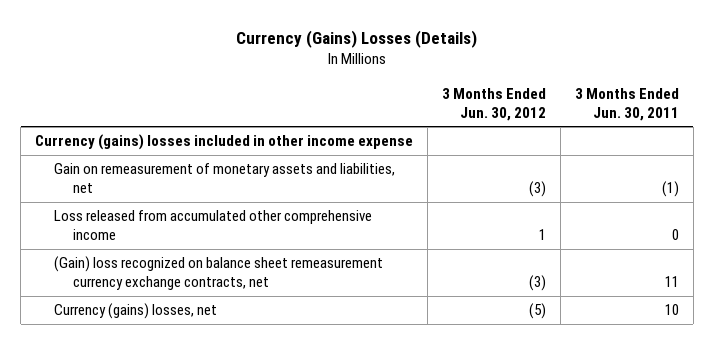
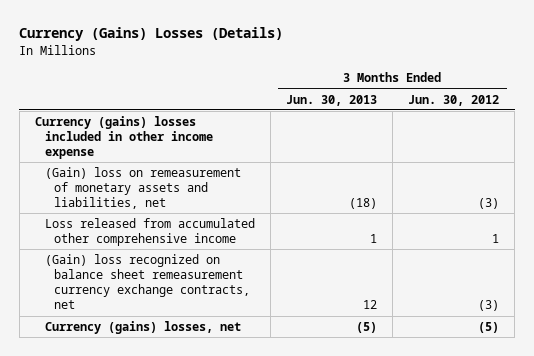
[575,87,680,121] 3 Months Ended Jun. 30, 2011 -> none
none -> [285,94,377,106] Jun. 30, 2013
[54,163,396,194] Gain on remeasurement of monetary assets and liabilities, net -> [44,167,241,210] (Gain) loss on remeasurement of monetary assets and liabilities, net

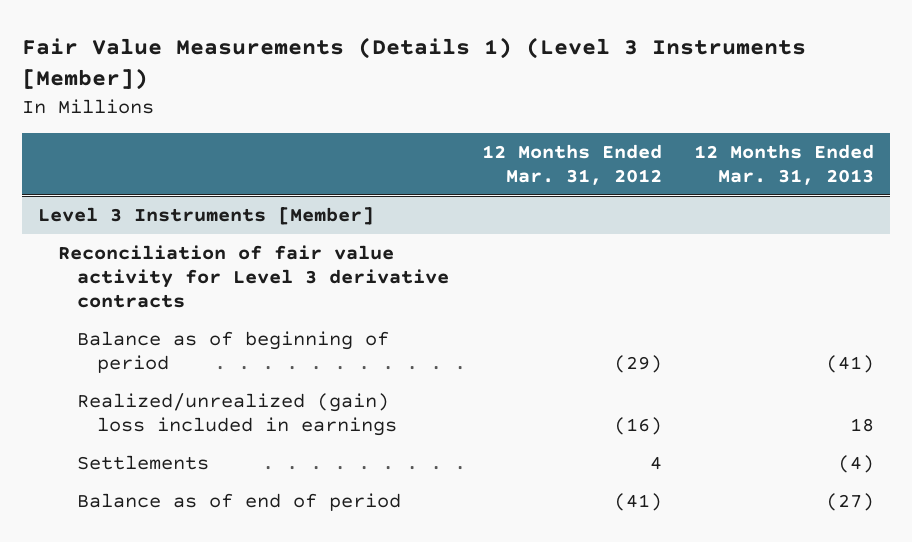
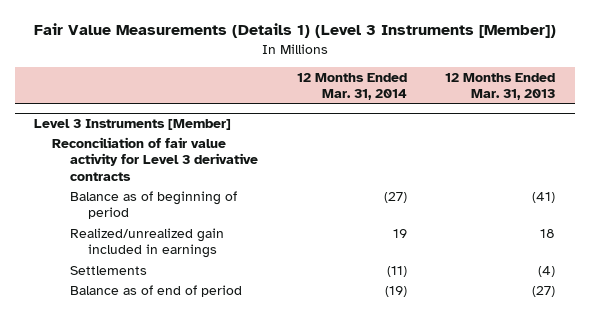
[481,143,662,185] 12 Months Ended Mar. 31, 2012 -> none
none -> [296,72,407,101] 12 Months Ended Mar. 31, 2014
[77,392,398,436] Realized/unrealized (gain) loss included in earnings -> [70,227,225,259] Realized/unrealized gain included in earnings

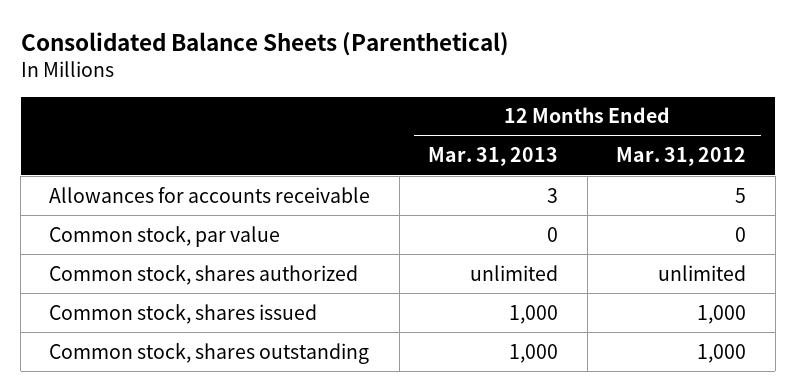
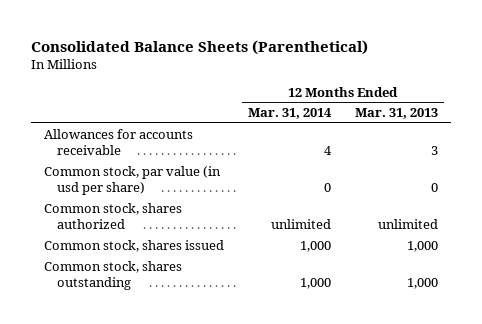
[616,147,747,167] Mar. 31, 2012 -> none
none -> [248,108,333,120] Mar. 31, 2014
[49,225,281,247] Common stock, par value -> [43,165,221,196] Common stock, par value (in usd per share)

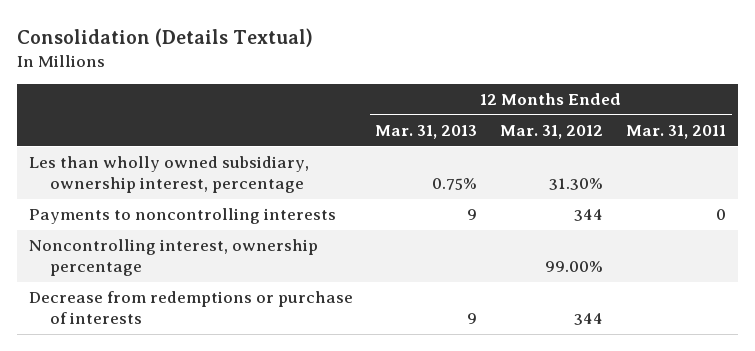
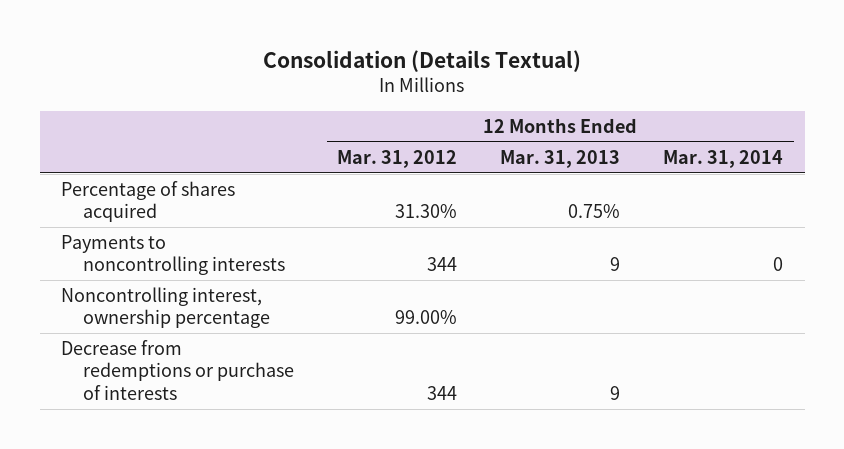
[626,125,727,140] Mar. 31, 2011 -> none
none -> [663,149,784,168] Mar. 31, 2014
[28,156,309,193] Les than wholly owned subsidiary, ownership interest, percentage -> [61,181,236,223] Percentage of shares acquired

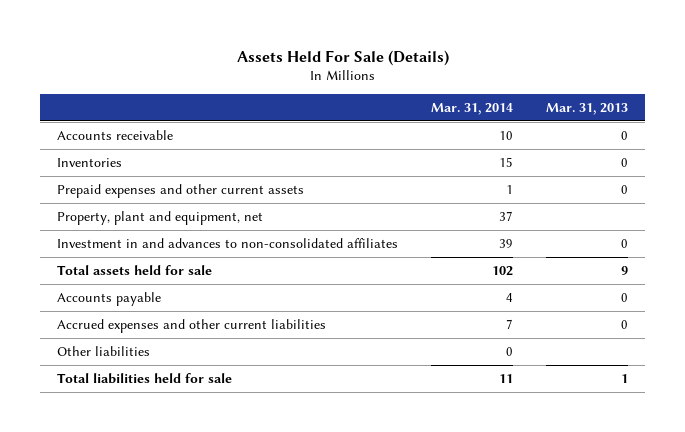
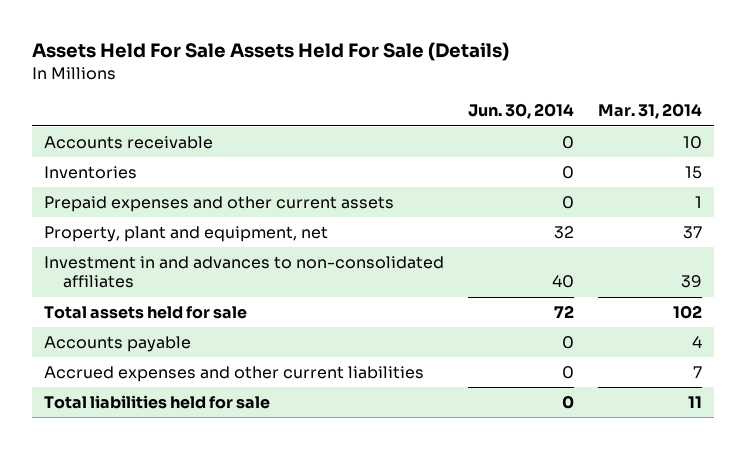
[236,49,449,66] Assets Held For Sale (Details) -> [32,42,510,62] Assets Held For Sale Assets Held For Sale (Details)
[546,103,629,116] Mar. 31, 2013 -> none
none -> [468,103,575,120] Jun. 30, 2014
[56,345,150,356] Other liabilities -> none

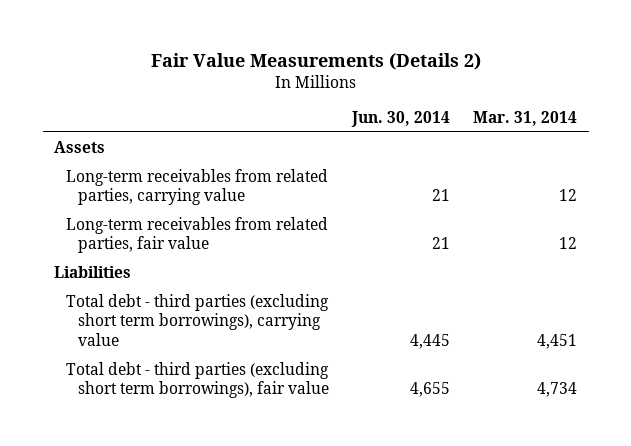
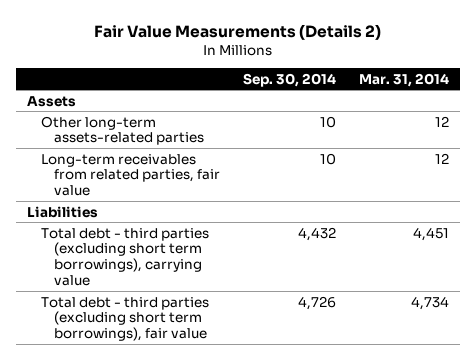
[351,111,451,128] Jun. 30, 2014 -> none
none -> [243,72,337,87] Sep. 30, 2014
[66,168,329,206] Long-term receivables from related parties, carrying value -> [40,115,205,146] Other long-term assets-related parties

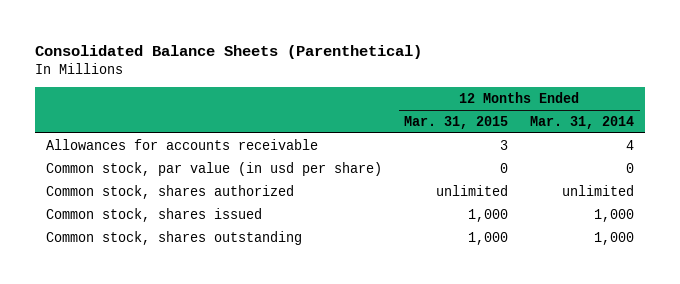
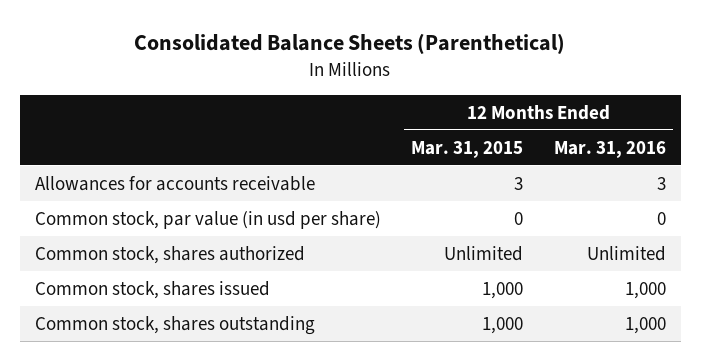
[530,115,635,129] Mar. 31, 2014 -> none
none -> [553,140,666,158] Mar. 31, 2016
[436,184,509,196] unlimited -> [444,245,524,261] Unlimited

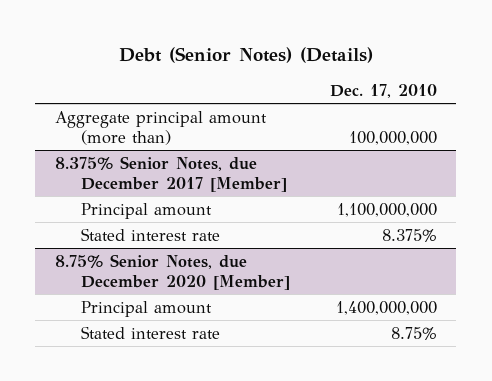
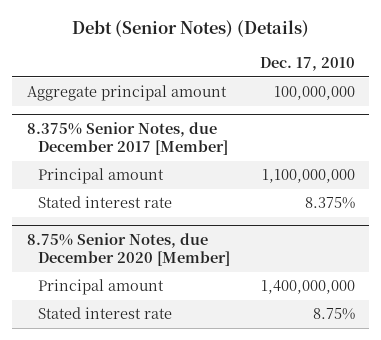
[55,110,268,145] Aggregate principal amount (more than) -> [26,85,227,102] Aggregate principal amount

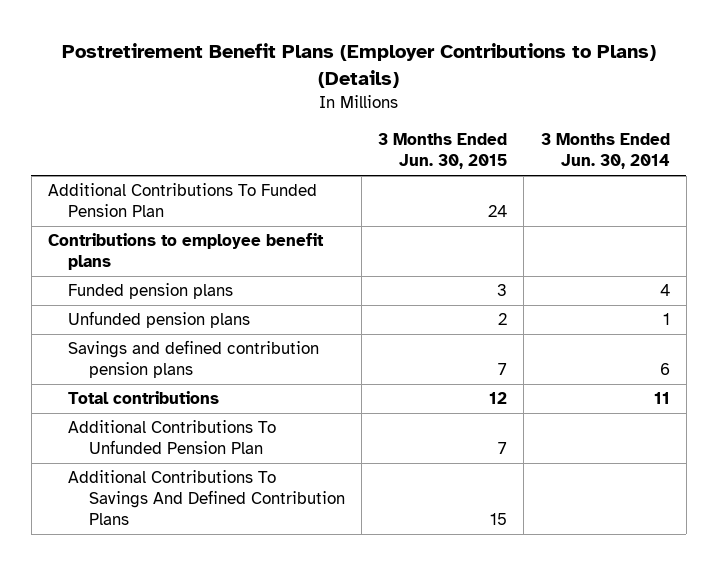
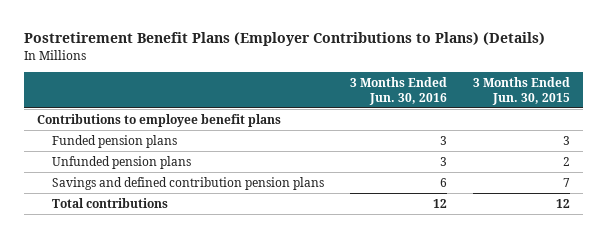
[540,133,670,170] 3 Months Ended Jun. 30, 2014 -> none
none -> [350,77,448,105] 3 Months Ended Jun. 30, 2016
[48,183,318,218] Additional Contributions To Funded Pension Plan -> none
[68,420,277,455] Additional Contributions To Unfunded Pension Plan -> none
[68,470,345,526] Additional Contributions To Savings And Defined Contribution Plans -> none

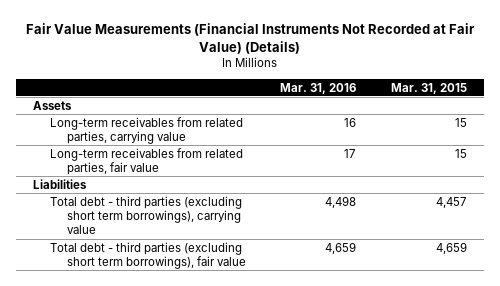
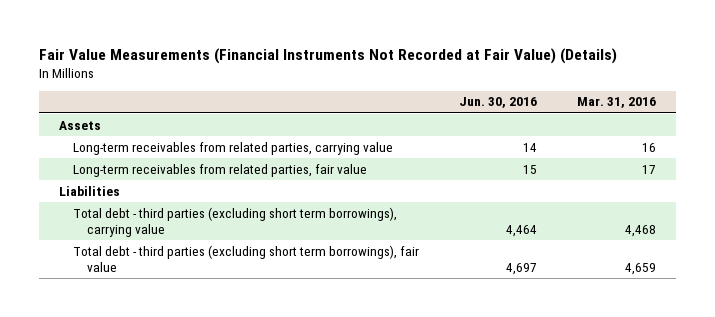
[390,82,467,94] Mar. 31, 2015 -> none
none -> [458,97,537,109] Jun. 30, 2016
[325,195,357,208] 4,498 -> [624,225,656,238] 4,468

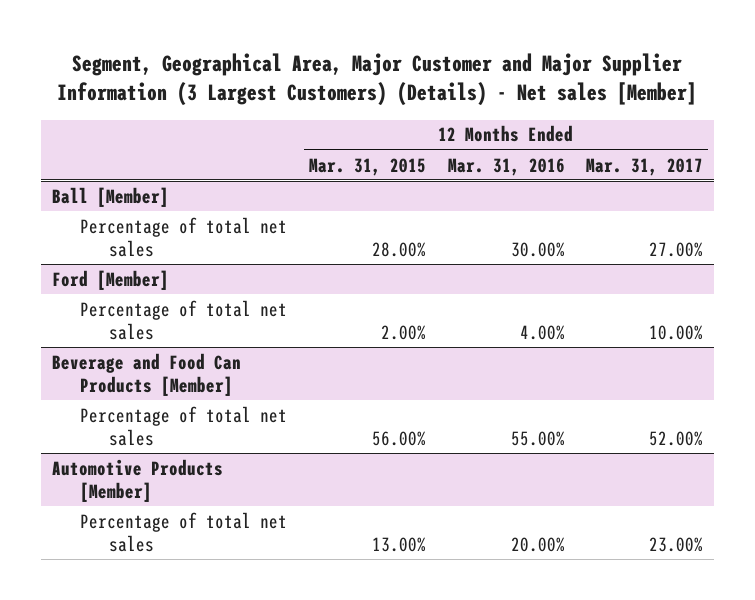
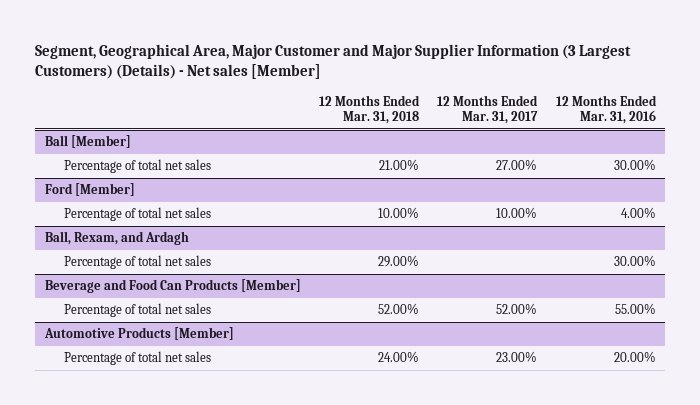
[309,157,427,176] Mar. 31, 2015 -> none
none -> [318,94,420,125] 12 Months Ended Mar. 31, 2018
none -> [44,231,189,246] Ball, Rexam, and Ardagh
none -> [64,255,212,270] Percentage of total net sales

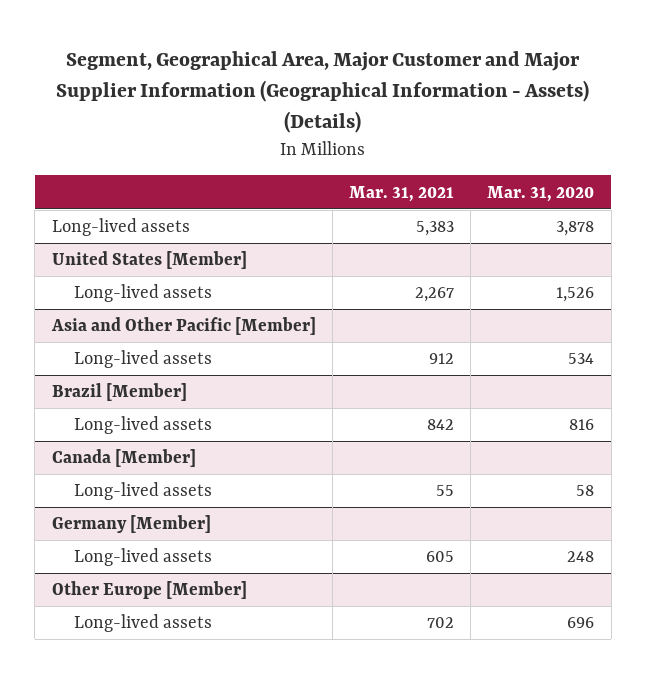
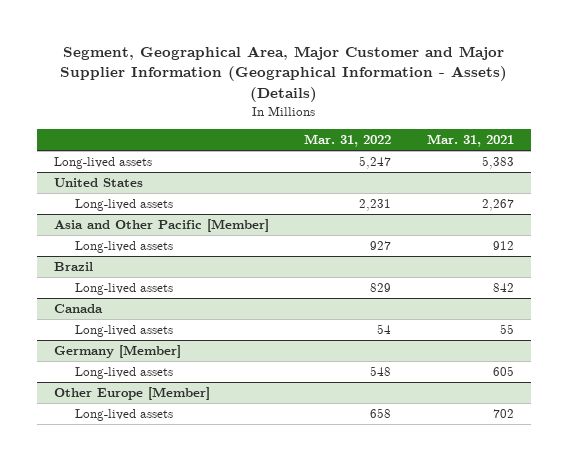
[487,185,595,202] Mar. 31, 2020 -> none
none -> [304,133,392,147] Mar. 31, 2022
[51,251,247,270] United States [Member] -> [54,178,144,188] United States
[51,383,187,402] Brazil [Member] -> [54,262,94,272] Brazil
[51,449,196,468] Canada [Member] -> [54,304,104,314] Canada

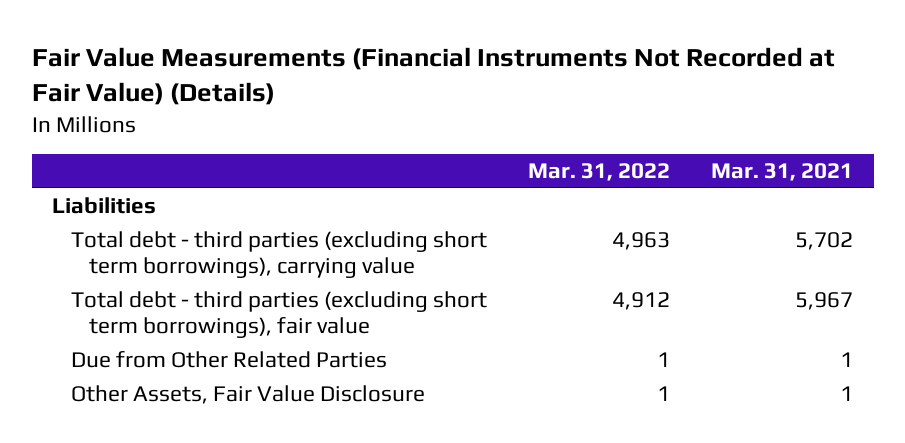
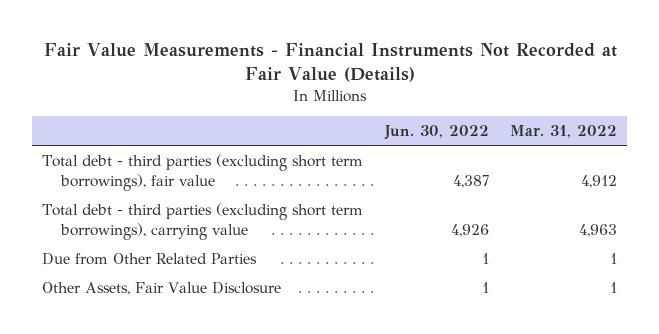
[31,47,835,106] Fair Value Measurements (Financial Instruments Not Recorded at Fair Value) (Details) -> [43,42,617,82] Fair Value Measurements - Financial Instruments Not Recorded at Fair Value (Details)
[711,163,854,182] Mar. 31, 2021 -> none
none -> [383,125,489,141] Jun. 30, 2022
[52,197,157,215] Liabilities -> none
[70,231,487,279] Total debt - third parties (excluding short term borrowings), carrying value -> [42,202,364,240] Total debt - third parties (excluding short term borrowings), carrying value

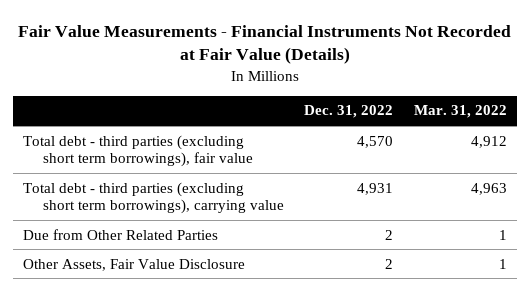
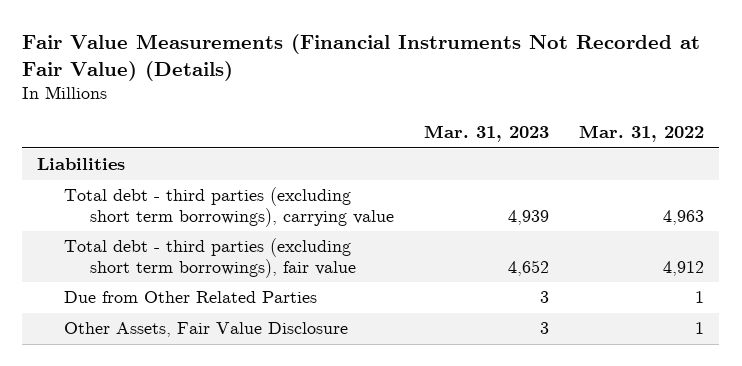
[18,24,512,65] Fair Value Measurements - Financial Instruments Not Recorded at Fair Value (Details) -> [22,34,701,82] Fair Value Measurements (Financial Instruments Not Recorded at Fair Value) (Details)
[304,105,394,119] Dec. 31, 2022 -> none
none -> [423,125,549,143] Mar. 31, 2023
none -> [37,158,126,171] Liabilities
[23,134,253,168] Total debt - third parties (excluding short term borrowings), fair value -> [63,238,356,278] Total debt - third parties (excluding short term borrowings), fair value

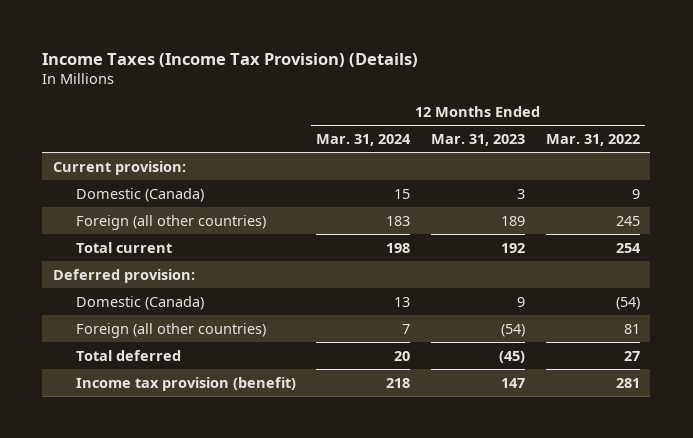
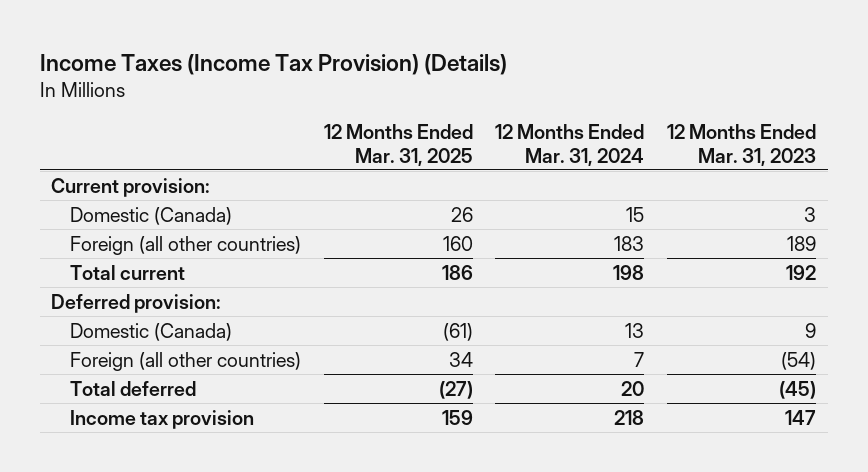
[546,134,641,147] Mar. 31, 2022 -> none
none -> [323,123,473,166] 12 Months Ended Mar. 31, 2025
[75,376,296,391] Income tax provision (benefit) -> [69,409,254,429] Income tax provision

